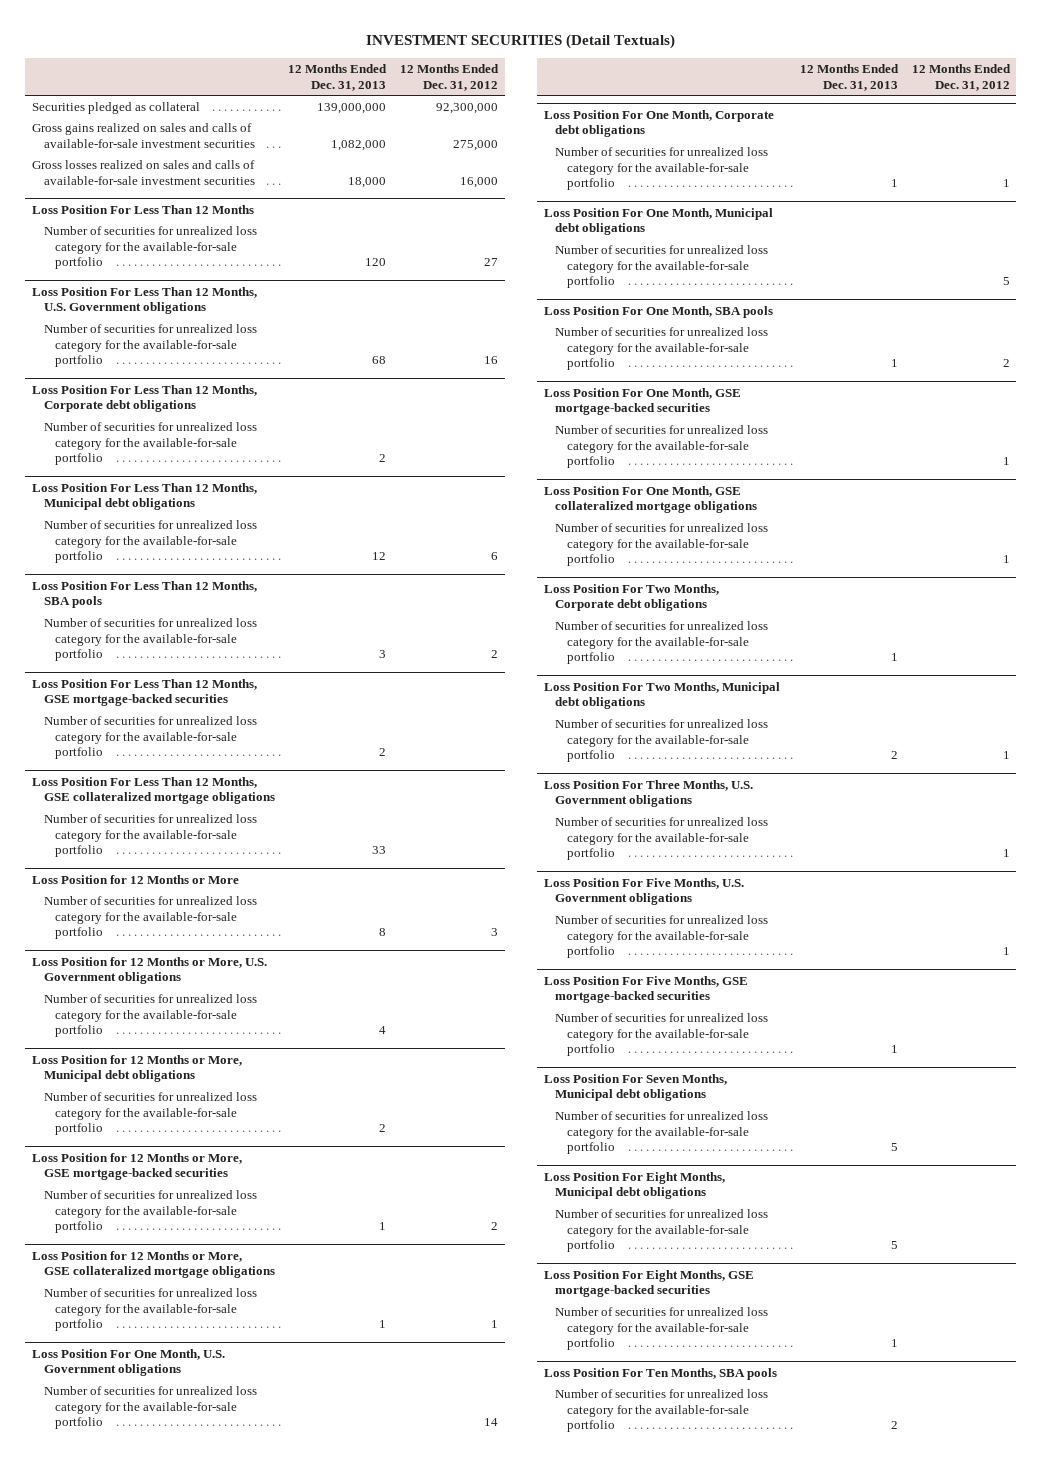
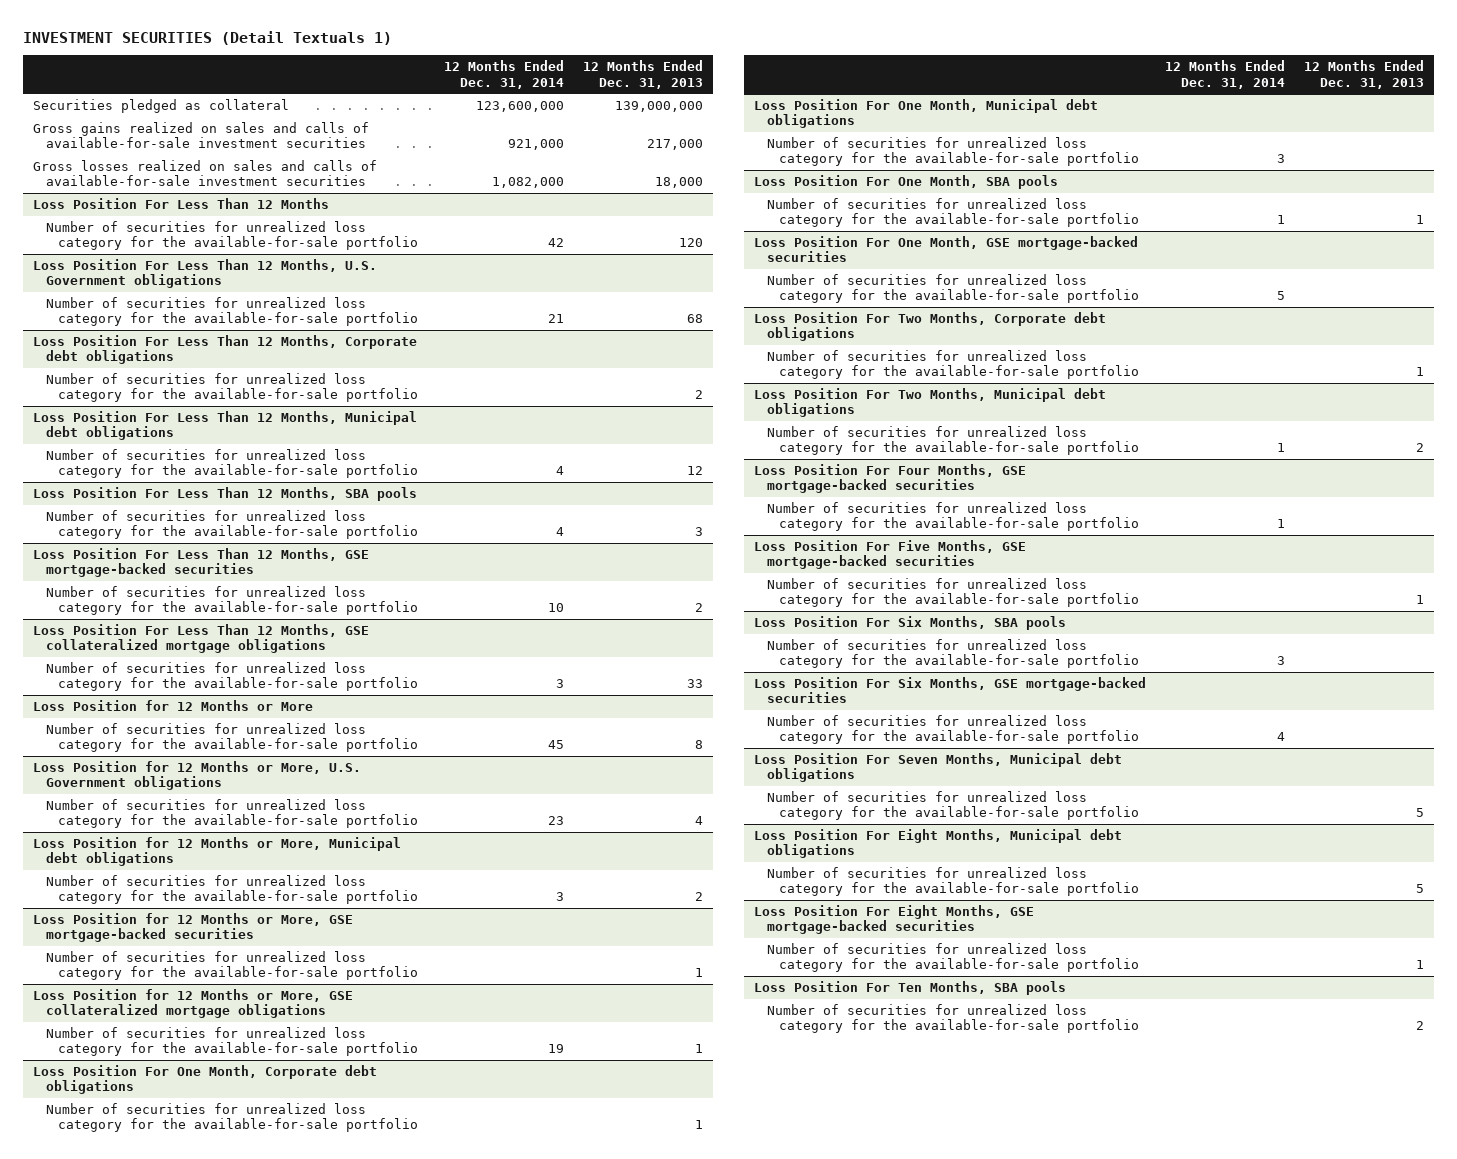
[365,34,675,50] INVESTMENT SECURITIES (Detail Textuals) -> [23,30,393,45] INVESTMENT SECURITIES (Detail Textuals 1)
[399,63,499,91] 12 Months Ended Dec. 31, 2012 -> none
none -> [444,60,565,89] 12 Months Ended Dec. 31, 2014
[331,139,387,151] 1,082,000 -> [647,139,704,151] 217,000
[31,1348,225,1377] Loss Position For One Month, U.S. Government obligations -> none
[43,1385,257,1430] Number of securities for unrealized loss category for the available-for-sale portfolio -> none
[543,485,758,514] Loss Position For One Month, GSE collateralized mortgage obligations -> none
[555,522,769,567] Number of securities for unrealized loss category for the available-for-sale portfolio -> none
[543,779,753,808] Loss Position For Three Months, U.S. Government obligations -> none
[555,816,769,861] Number of securities for unrealized loss category for the available-for-sale portfolio -> none
[543,877,744,906] Loss Position For Five Months, U.S. Government obligations -> none
none -> [753,463,1026,494] Loss Position For Four Months, GSE mortgage-backed securities
none -> [753,615,1066,630] Loss Position For Six Months, SBA pools
none -> [766,638,1140,669] Number of securities for unrealized loss category for the available-for-sale portfolio
none -> [753,676,1146,704] Loss Position For Six Months, GSE mortgage-backed securities
none -> [766,714,1140,745] Number of securities for unrealized loss category for the available-for-sale portfolio

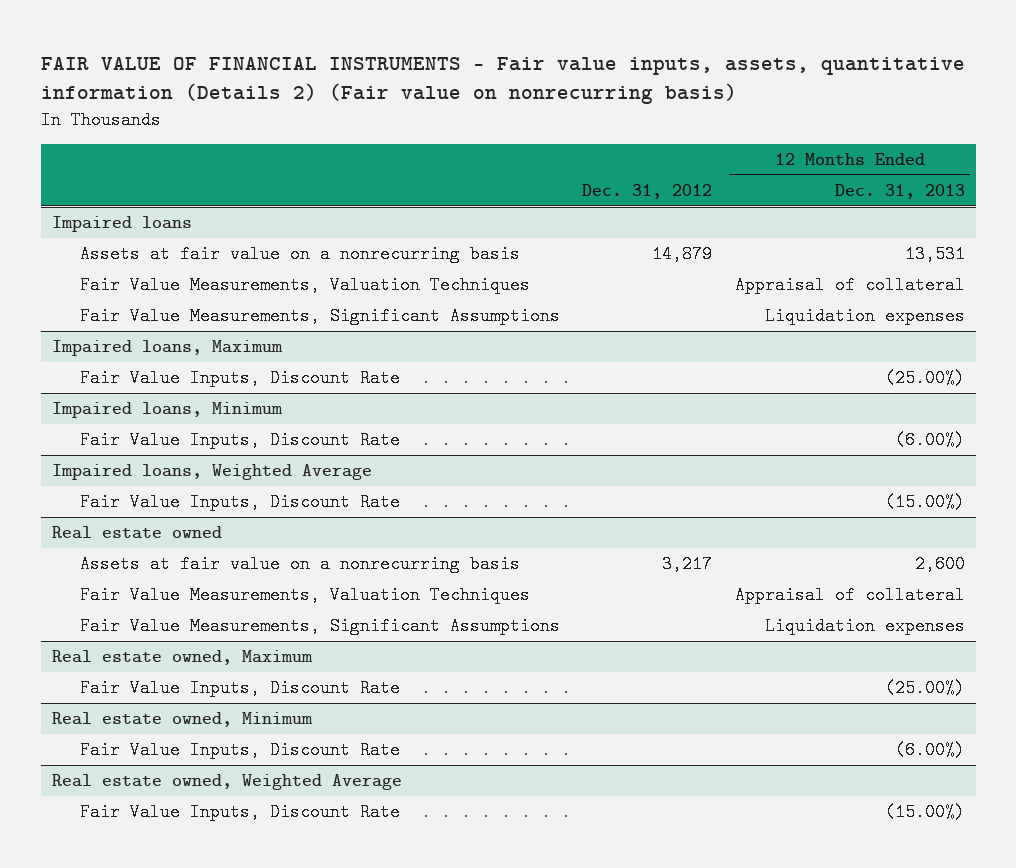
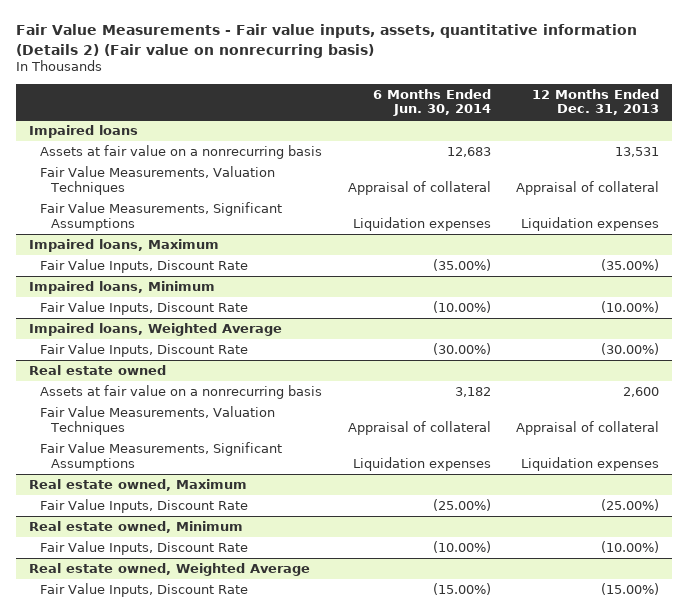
[40,56,965,105] FAIR VALUE OF FINANCIAL INSTRUMENTS - Fair value inputs, assets, quantitative information (Details 2) (Fair value on nonrecurring basis) -> [16,24,638,58] Fair Value Measurements - Fair value inputs, assets, quantitative information (Details 2) (Fair value on nonrecurring basis)
[582,184,713,200] Dec. 31, 2012 -> none
none -> [372,88,491,117] 6 Months Ended Jun. 30, 2014
[884,369,965,388] (25.00%) -> [601,258,660,271] (35.00%)
[894,431,965,450] (6.00%) -> [601,300,660,313] (10.00%)
[884,493,965,512] (15.00%) -> [601,342,660,355] (30.00%)
[894,741,965,760] (6.00%) -> [601,540,660,553] (10.00%)

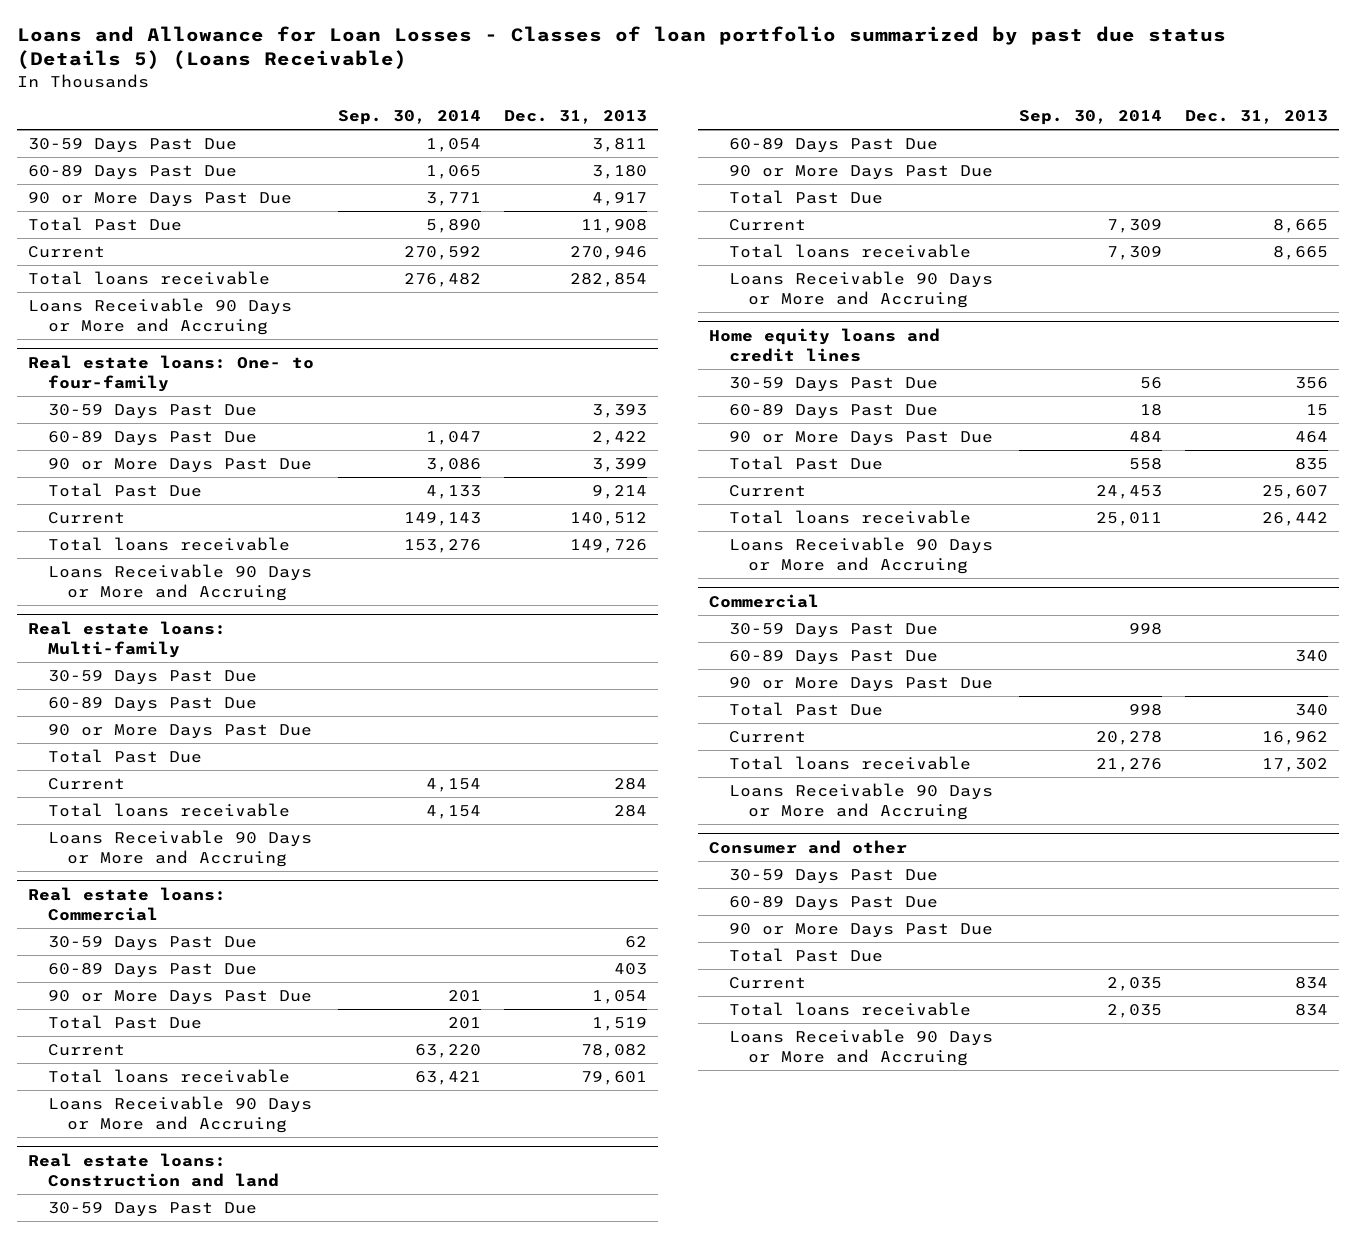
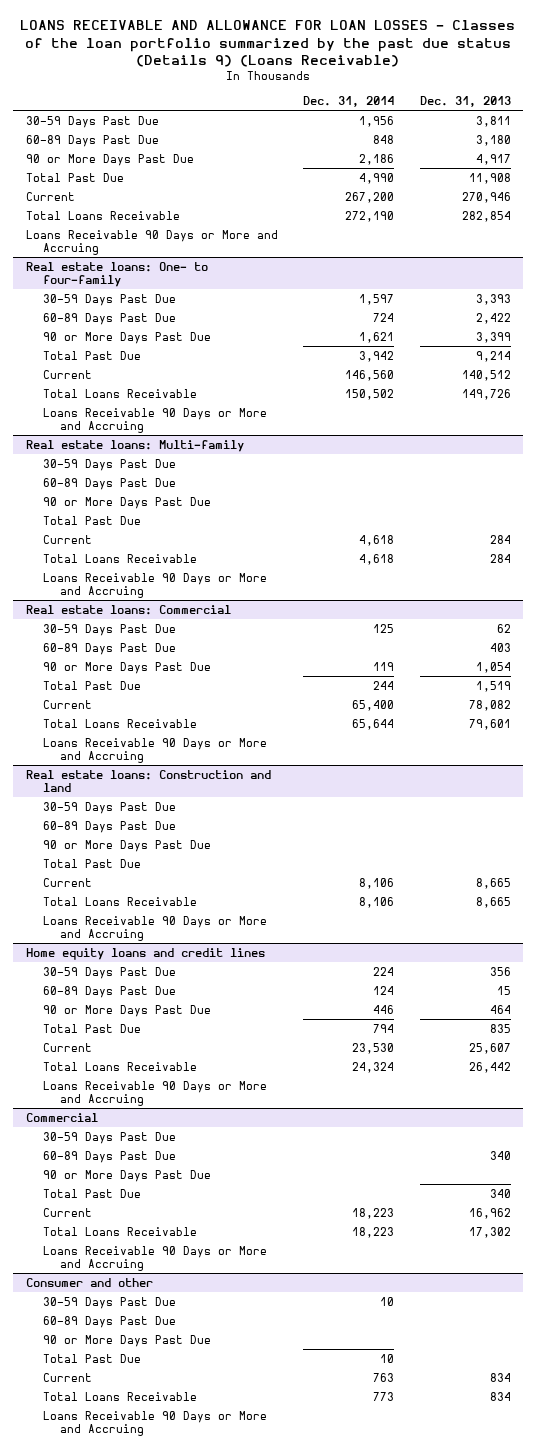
[16,26,1226,70] Loans and Allowance for Loan Losses - Classes of loan portfolio summarized by past due status (Details 5) (Loans Receivable) -> [20,20,516,67] LOANS RECEIVABLE AND ALLOWANCE FOR LOAN LOSSES - Classes of the loan portfolio summarized by the past due status (Details 9) (Loans Receivable)
[337,110,481,126] Sep. 30, 2014 -> none
none -> [303,95,395,107] Dec. 31, 2014
[28,270,271,285] Total loans receivable -> [25,210,180,220] Total Loans Receivable
[47,536,290,551] Total loans receivable -> [42,388,197,398] Total Loans Receivable
[47,802,290,817] Total loans receivable -> [42,553,197,563] Total Loans Receivable
[47,1068,290,1083] Total loans receivable -> [42,718,197,728] Total Loans Receivable
[728,243,971,258] Total loans receivable -> [42,896,197,906] Total Loans Receivable
[728,509,971,524] Total loans receivable -> [42,1061,197,1071] Total Loans Receivable
[728,755,971,770] Total loans receivable -> [42,1226,197,1236] Total Loans Receivable
[728,1001,971,1016] Total loans receivable -> [42,1391,197,1401] Total Loans Receivable

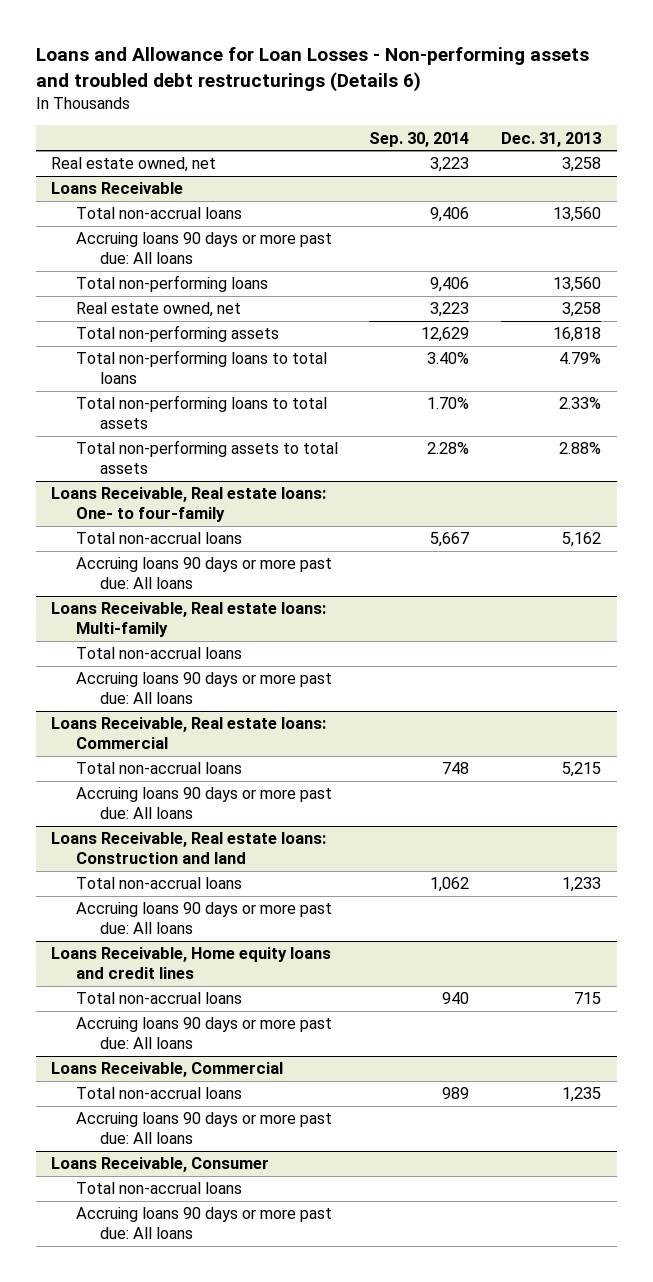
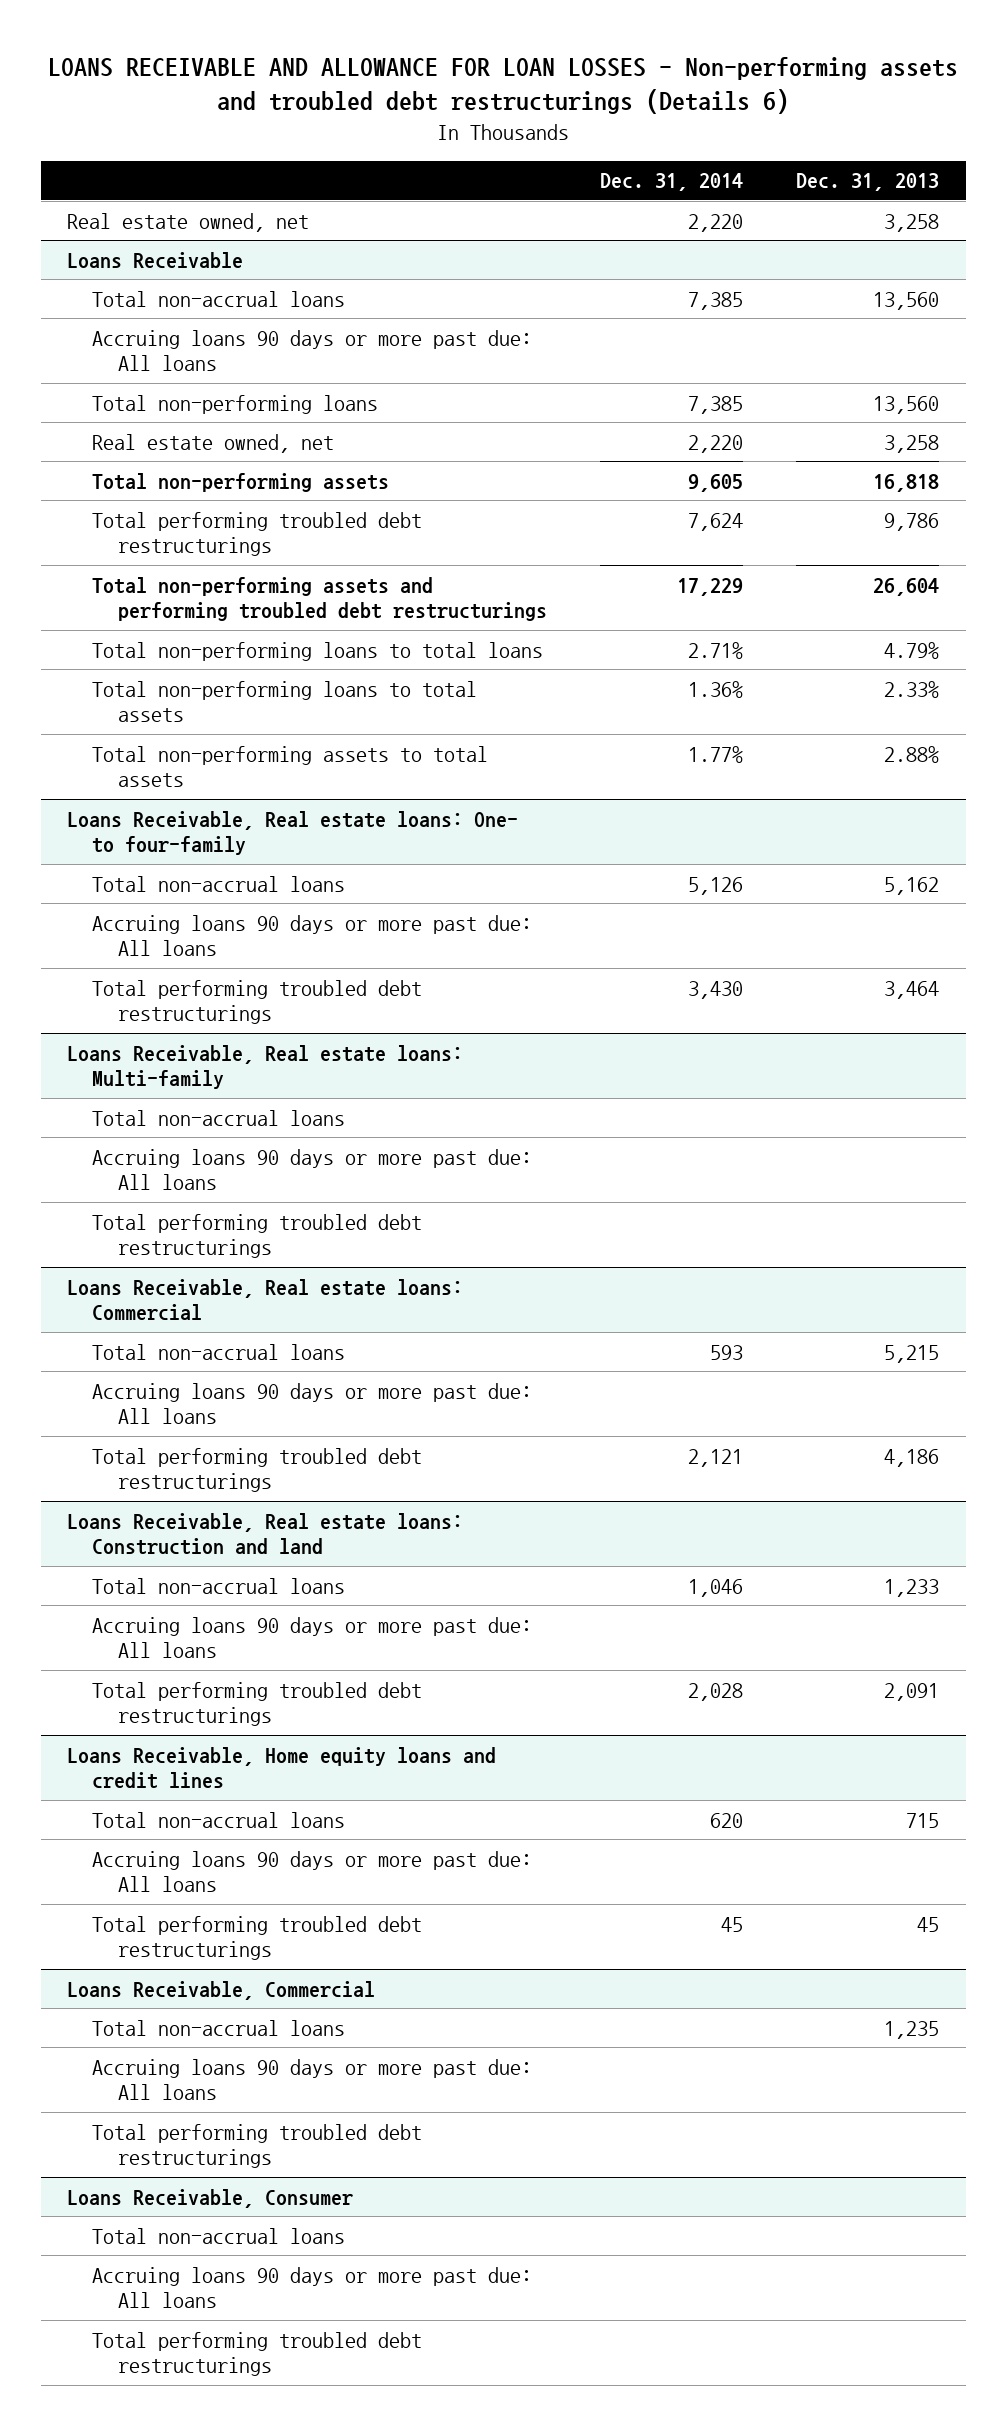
[35,47,589,92] Loans and Allowance for Loan Losses - Non-performing assets and troubled debt restructurings (Details 6) -> [48,56,959,115] LOANS RECEIVABLE AND ALLOWANCE FOR LOAN LOSSES - Non-performing assets and troubled debt restructurings (Details 6)
[369,131,470,147] Sep. 30, 2014 -> none
none -> [600,173,744,192] Dec. 31, 2014
none -> [92,511,423,557] Total performing troubled debt restructurings
none -> [92,576,547,622] Total non-performing assets and performing troubled debt restructurings
none -> [92,979,423,1025] Total performing troubled debt restructurings
none -> [92,1213,423,1259] Total performing troubled debt restructurings
none -> [92,1447,423,1493] Total performing troubled debt restructurings
none -> [92,1681,423,1727] Total performing troubled debt restructurings
none -> [92,1915,423,1961] Total performing troubled debt restructurings
none -> [92,2123,423,2169] Total performing troubled debt restructurings
none -> [92,2331,423,2377] Total performing troubled debt restructurings

